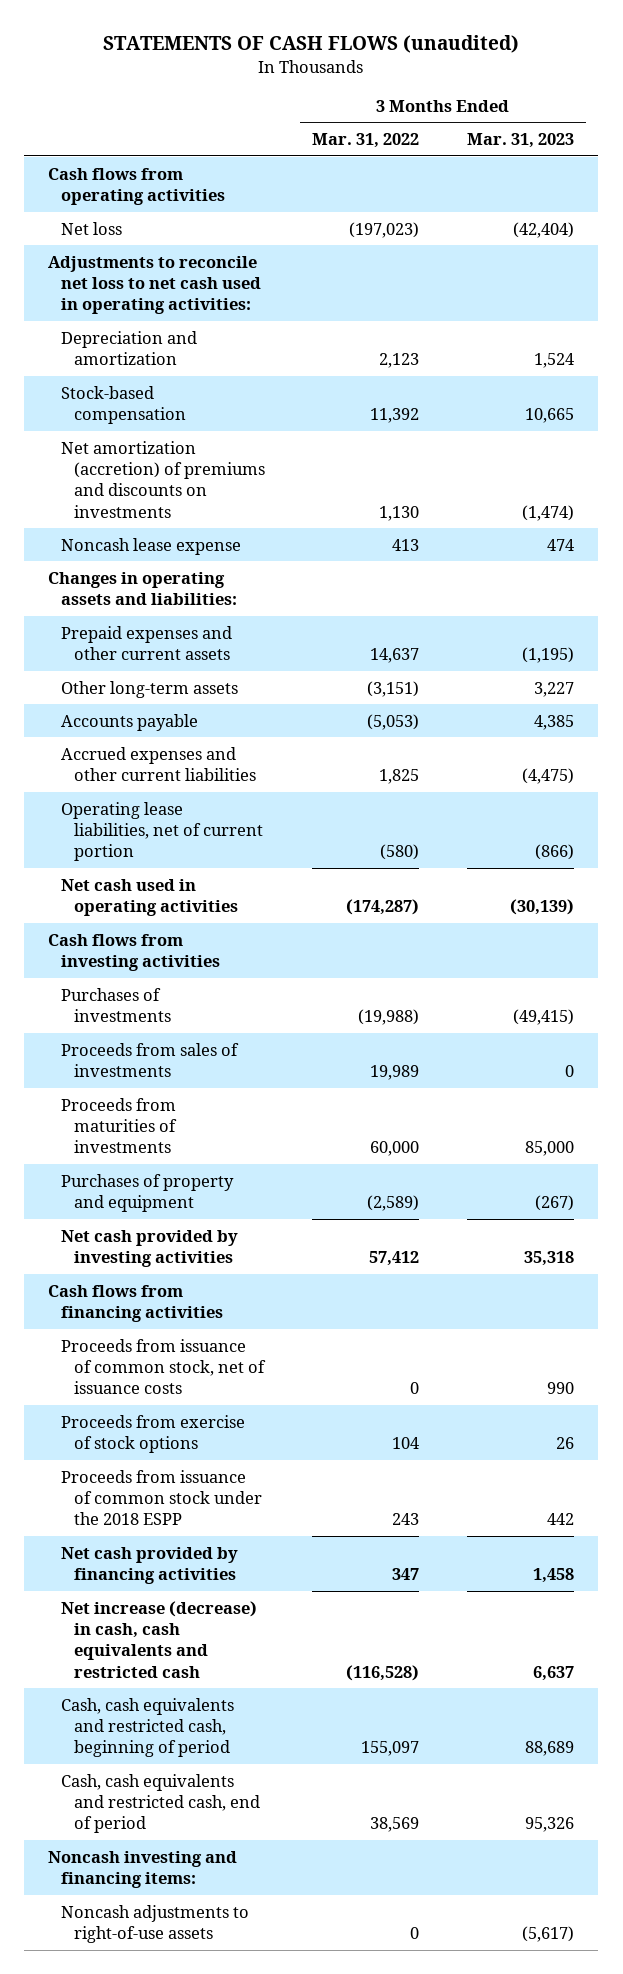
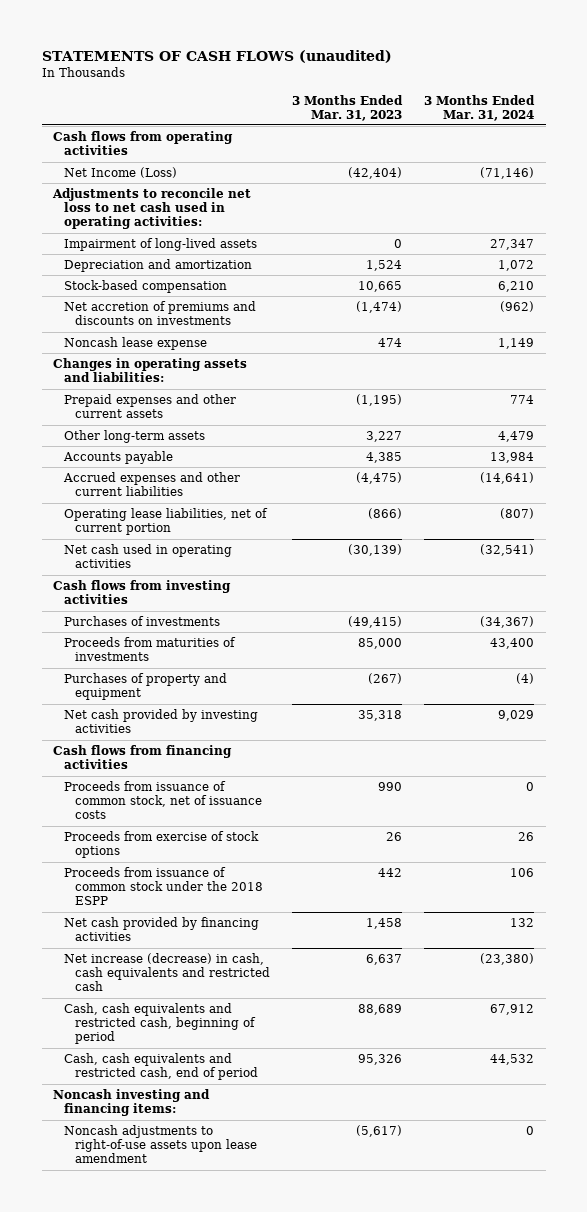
[312,132,420,148] Mar. 31, 2022 -> none
none -> [424,94,536,121] 3 Months Ended Mar. 31, 2024
[60,221,122,235] Net loss -> [63,167,177,179] Net Income (Loss)
none -> [63,238,257,252] Impairment of long-lived assets
[60,440,265,518] Net amortization (accretion) of premiums and discounts on investments -> [63,301,256,326] Net accretion of premiums and discounts on investments
[60,1042,239,1077] Proceeds from sales of investments -> none
[60,1904,249,1943] Noncash adjustments to right-of-use assets -> [63,1125,257,1164] Noncash adjustments to right-of-use assets upon lease amendment

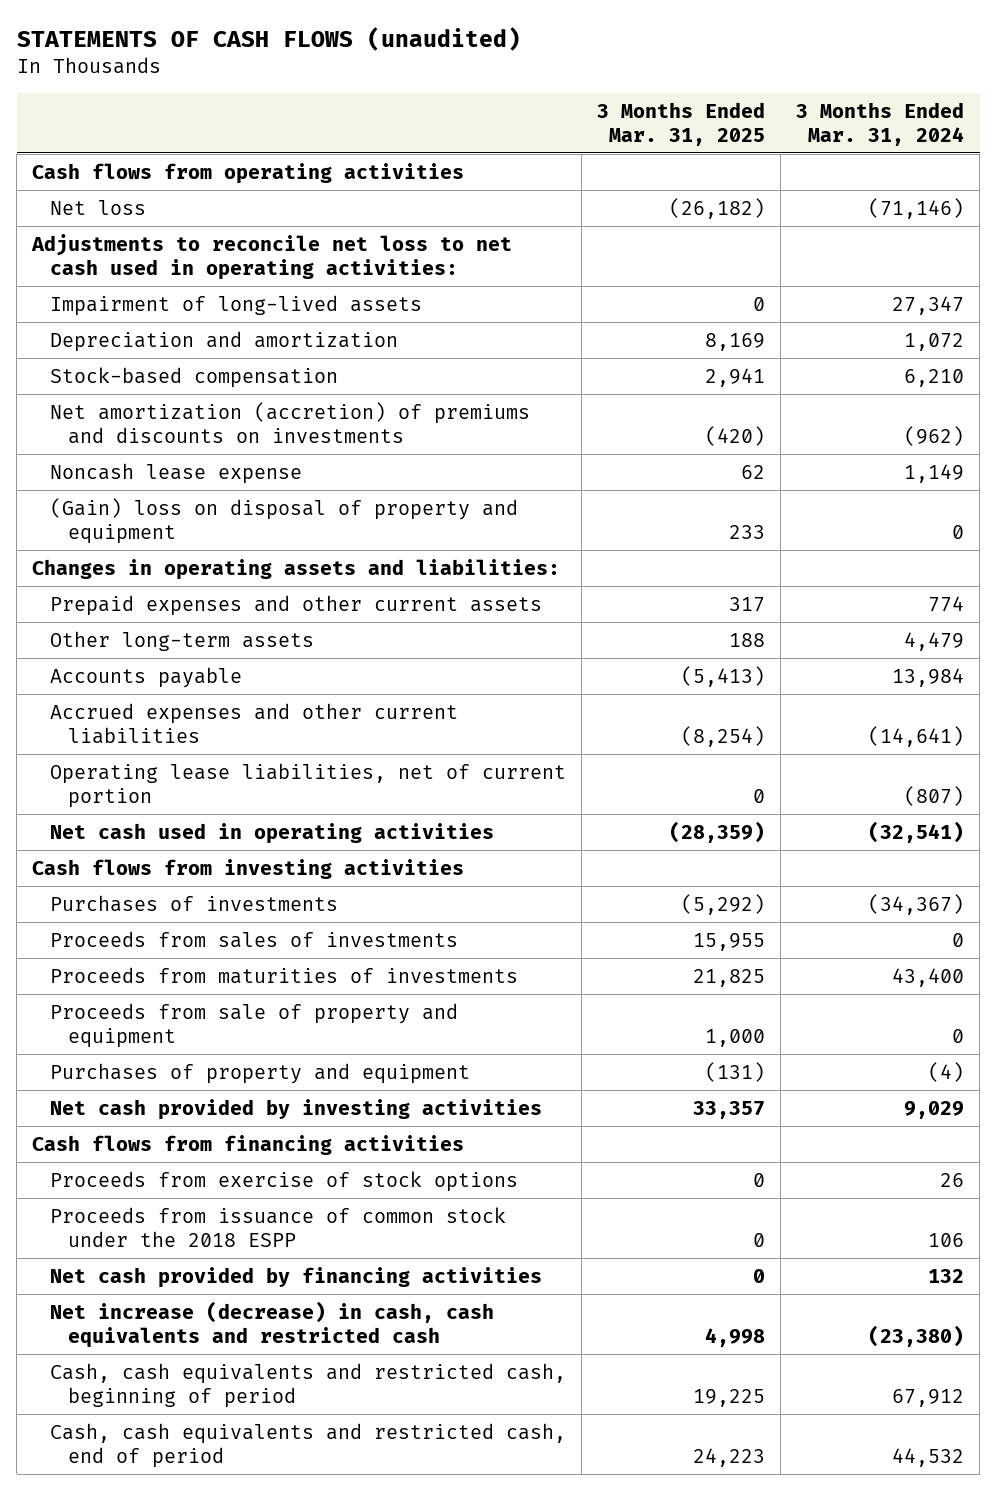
[292,94,404,121] 3 Months Ended Mar. 31, 2023 -> none
none -> [597,101,766,146] 3 Months Ended Mar. 31, 2025
[63,167,177,179] Net Income (Loss) -> [49,199,146,215] Net loss
[63,301,256,326] Net accretion of premiums and discounts on investments -> [49,401,530,444] Net amortization (accretion) of premiums and discounts on investments
none -> [49,497,518,544] (Gain) loss on disposal of property and equipment
none -> [49,930,458,948] Proceeds from sales of investments
none -> [49,1002,458,1048] Proceeds from sale of property and equipment
[63,781,262,820] Proceeds from issuance of common stock, net of issuance costs -> none
[52,1089,210,1117] Noncash investing and financing items: -> none
[63,1125,257,1164] Noncash adjustments to right-of-use assets upon lease amendment -> none

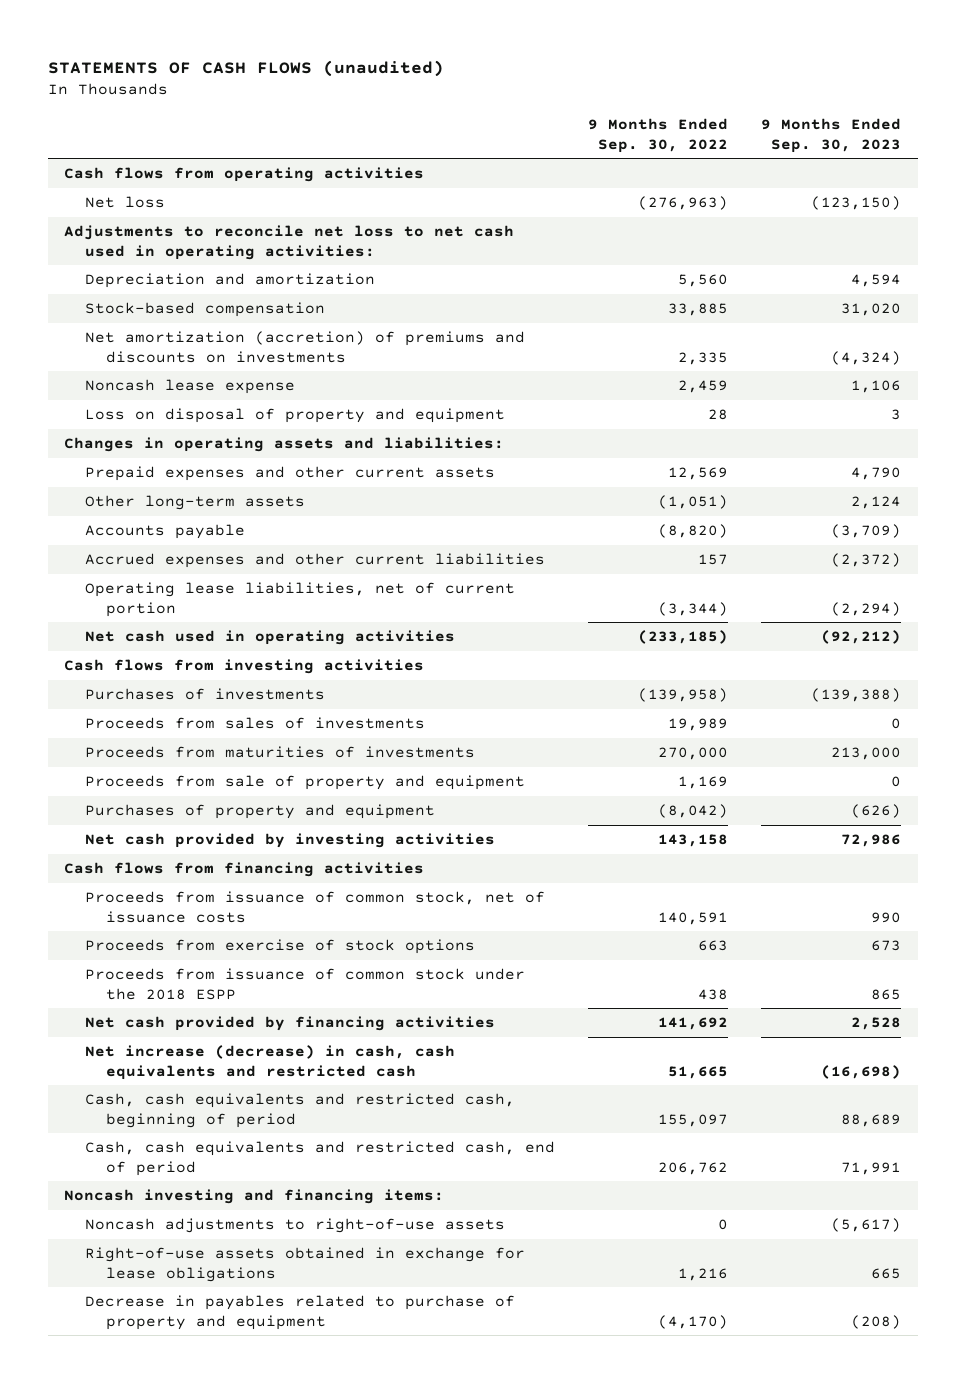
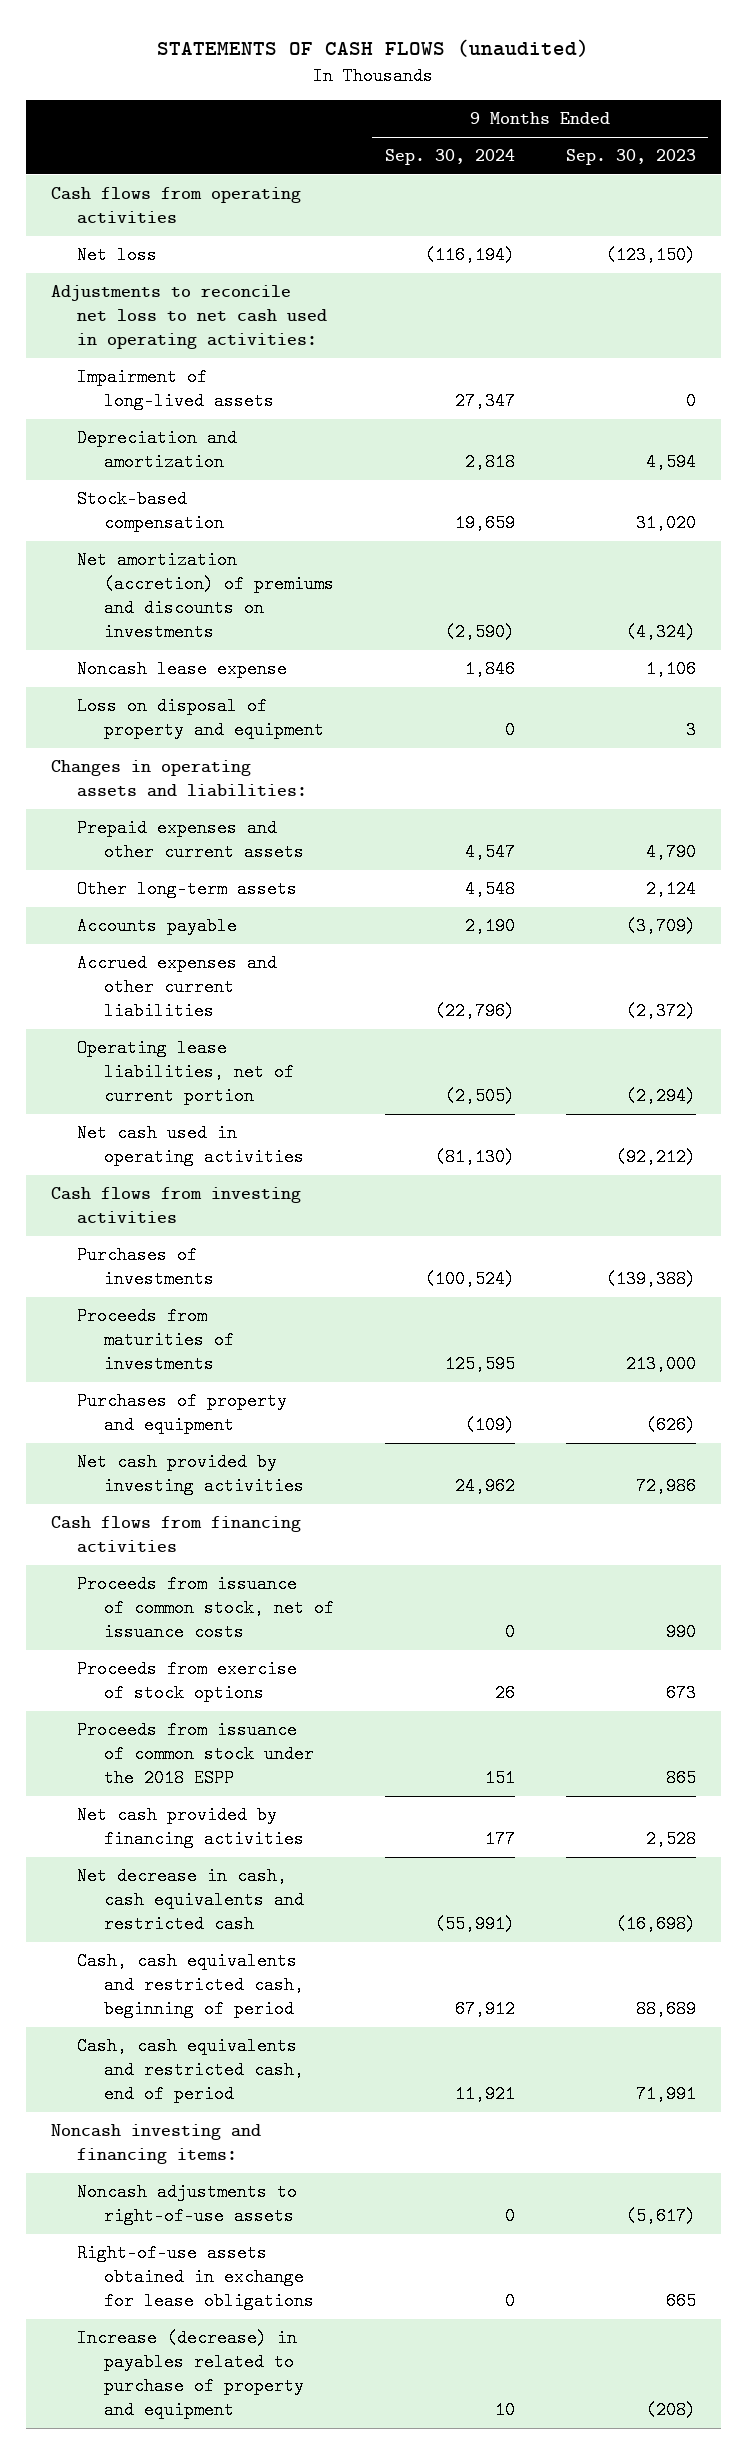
[588,117,729,153] 9 Months Ended Sep. 30, 2022 -> none
none -> [384,149,515,166] Sep. 30, 2024
none -> [77,368,274,411] Impairment of long-lived assets
[85,716,426,729] Proceeds from sales of investments -> none
[85,774,526,790] Proceeds from sale of property and equipment -> none
[85,1044,456,1080] Net increase (decrease) in cash, cash equivalents and restricted cash -> [77,1867,304,1934] Net decrease in cash, cash equivalents and restricted cash
[85,1294,516,1330] Decrease in payables related to purchase of property and equipment -> [77,2329,304,2420] Increase (decrease) in payables related to purchase of property and equipment

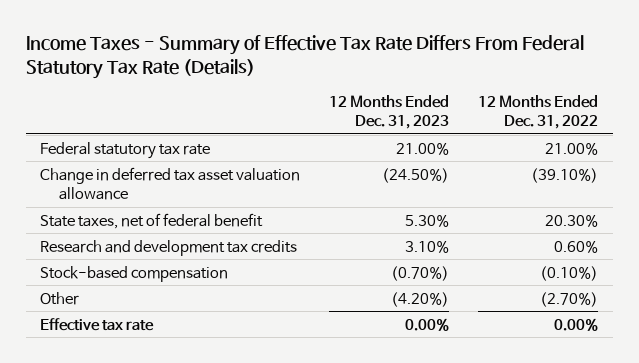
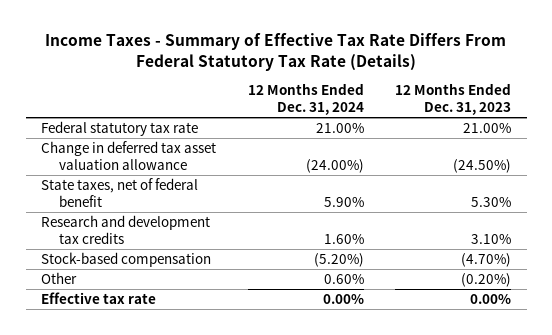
[478,94,599,129] 12 Months Ended Dec. 31, 2022 -> none
none -> [247,83,364,115] 12 Months Ended Dec. 31, 2024
[391,265,450,281] (0.70%) -> [460,253,511,268] (4.70%)
[391,291,450,307] (4.20%) -> [460,273,511,288] (0.20%)

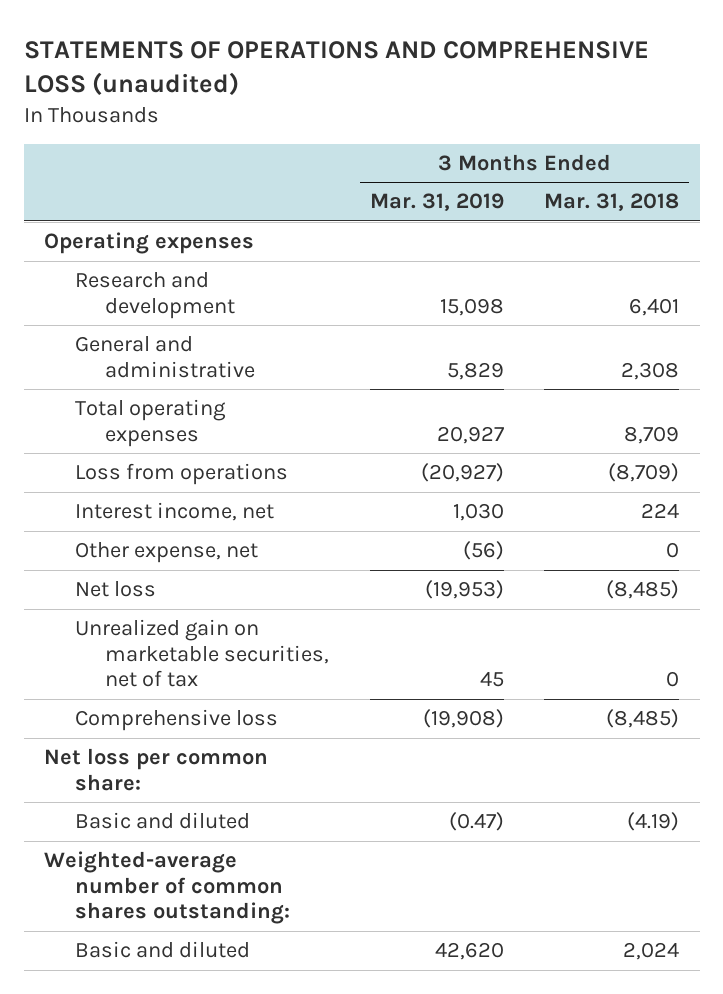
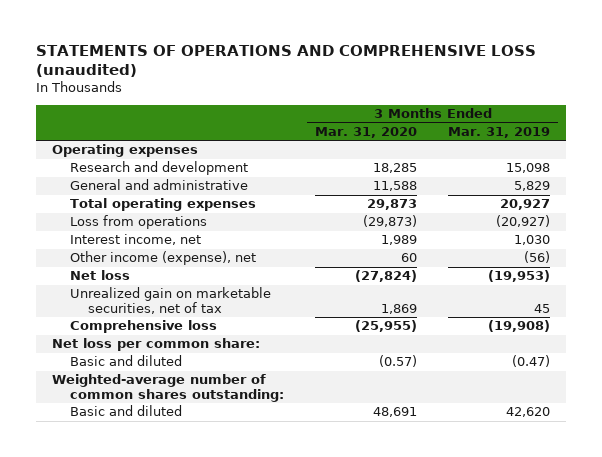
[544,193,680,212] Mar. 31, 2018 -> none
none -> [315,126,418,138] Mar. 31, 2020
[74,542,258,564] Other expense, net -> [70,251,257,266] Other income (expense), net

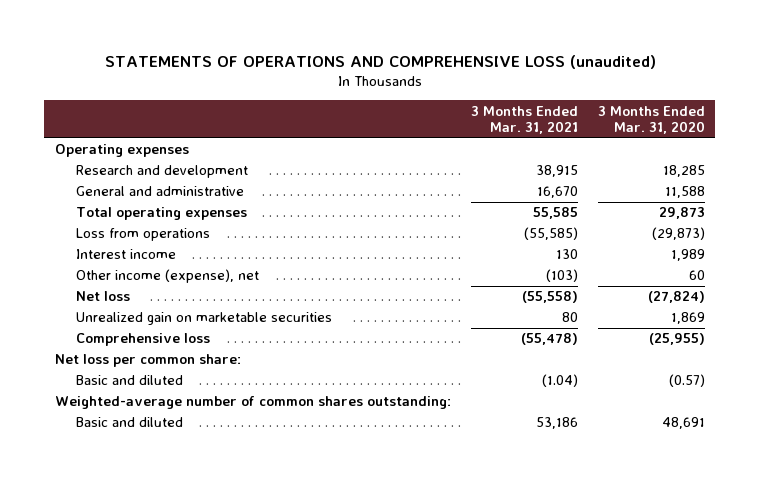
[448,126,551,138] Mar. 31, 2019 -> none
none -> [470,105,578,135] 3 Months Ended Mar. 31, 2021
[70,234,202,246] Interest income, net -> [76,249,177,260] Interest income
[70,287,272,315] Unrealized gain on marketable securities, net of tax -> [76,312,333,326] Unrealized gain on marketable securities

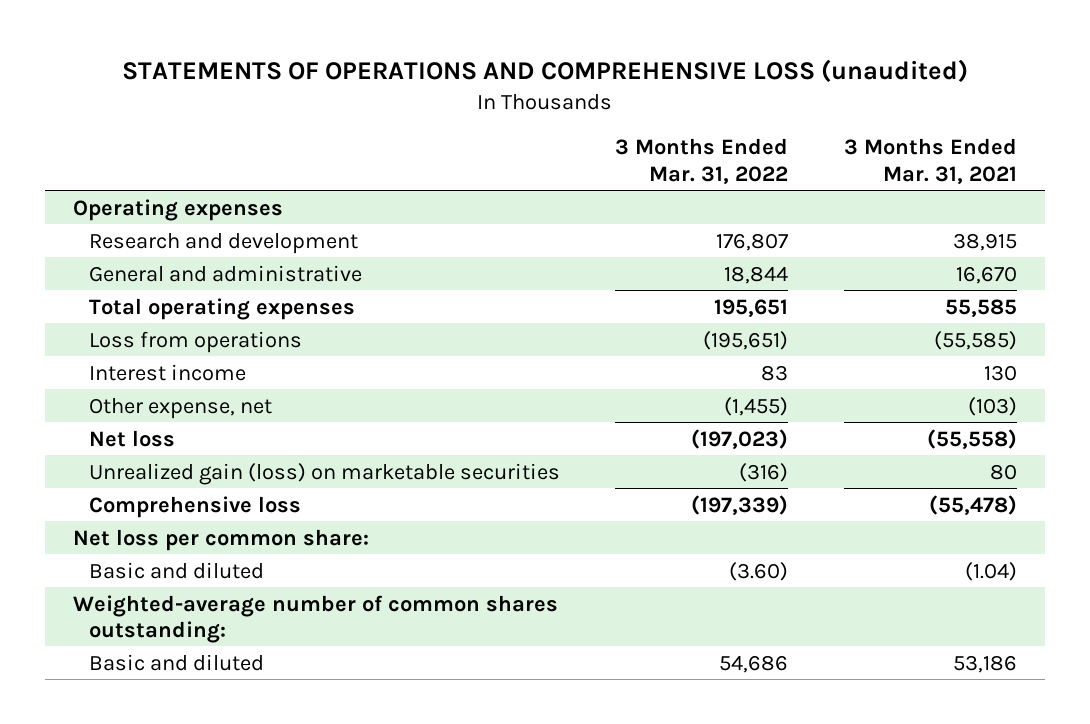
[597,105,705,135] 3 Months Ended Mar. 31, 2020 -> none
none -> [615,138,789,184] 3 Months Ended Mar. 31, 2022
[76,269,260,284] Other income (expense), net -> [88,397,272,419] Other expense, net
[76,312,333,326] Unrealized gain on marketable securities -> [88,462,560,485] Unrealized gain (loss) on marketable securities

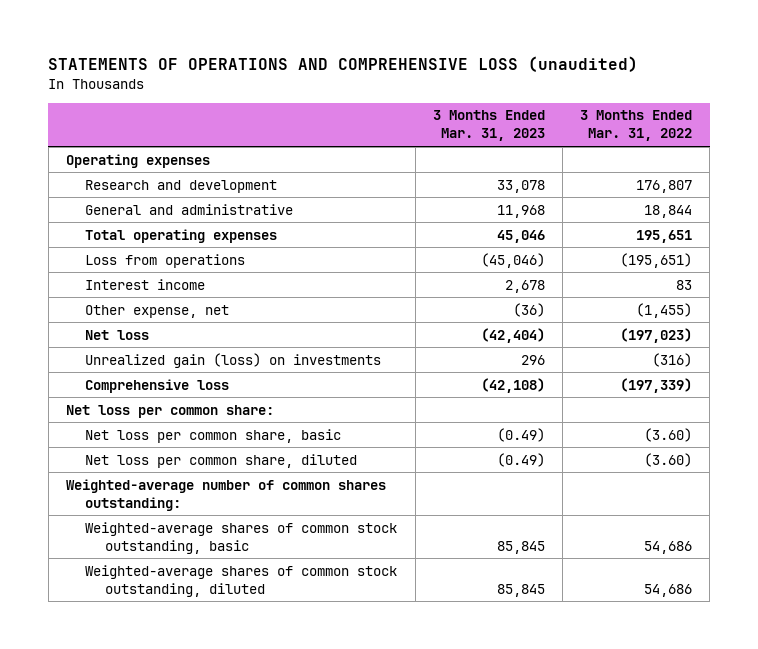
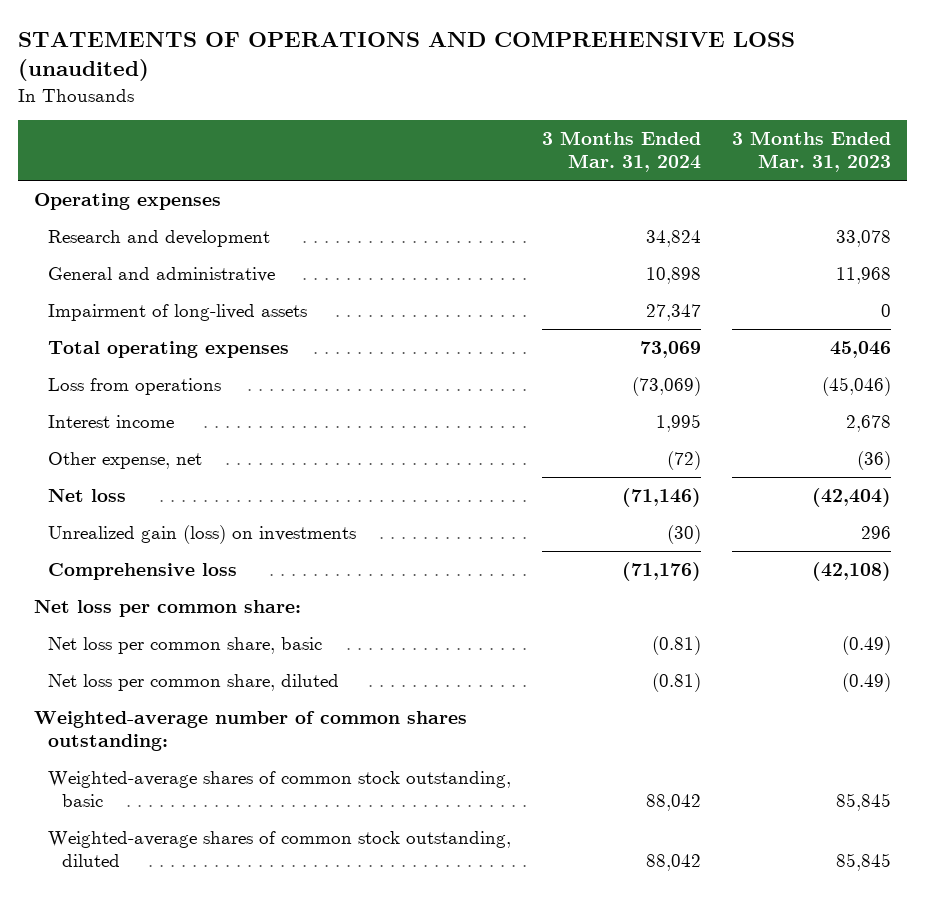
[580,110,693,142] 3 Months Ended Mar. 31, 2022 -> none
none -> [542,131,702,172] 3 Months Ended Mar. 31, 2024
none -> [47,304,307,322] Impairment of long-lived assets

